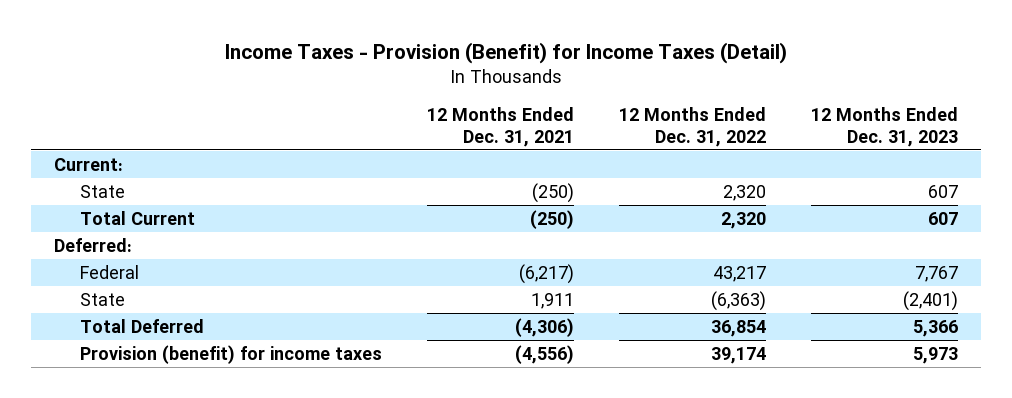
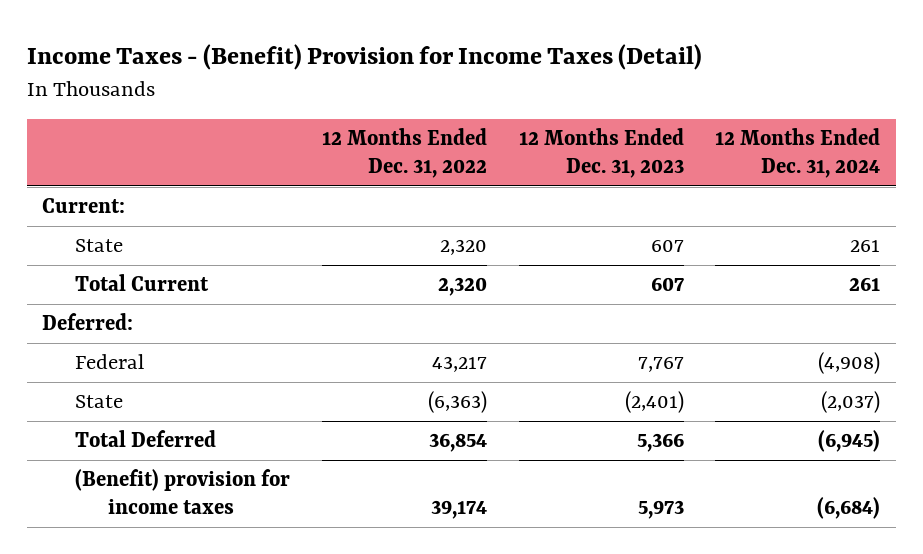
[225,42,788,65] Income Taxes - Provision (Benefit) for Income Taxes (Detail) -> [26,43,702,70] Income Taxes - (Benefit) Provision for Income Taxes (Detail)
[427,106,575,147] 12 Months Ended Dec. 31, 2021 -> none
none -> [715,128,881,179] 12 Months Ended Dec. 31, 2024
[80,344,383,364] Provision (benefit) for income taxes -> [75,469,291,514] (Benefit) provision for income taxes

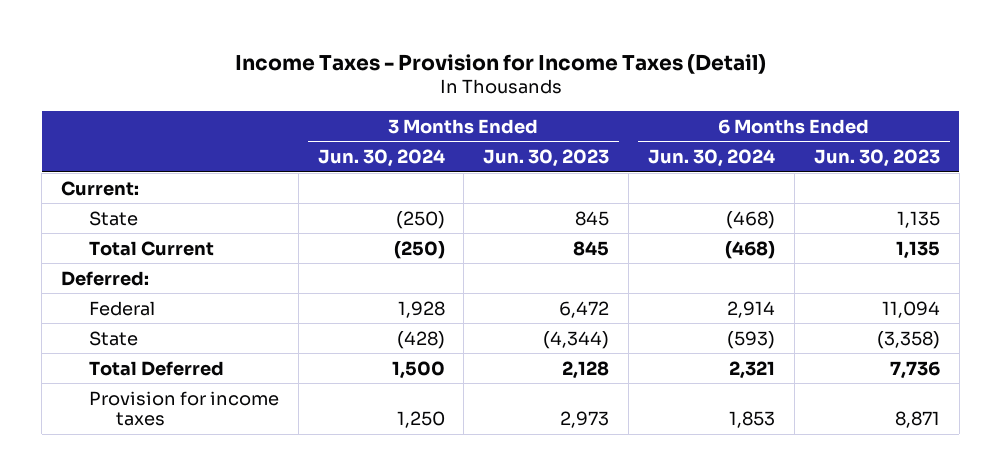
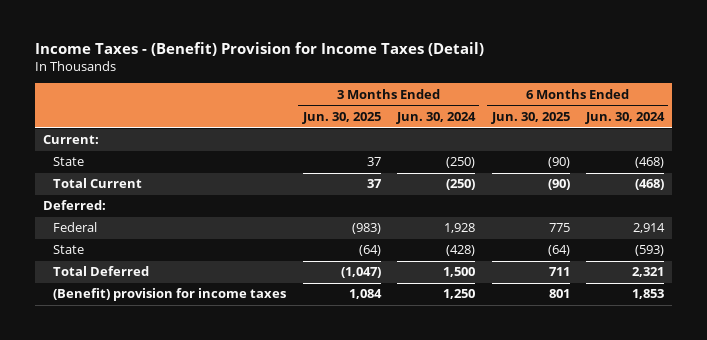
[234,53,766,74] Income Taxes - Provision for Income Taxes (Detail) -> [34,42,484,57] Income Taxes - (Benefit) Provision for Income Taxes (Detail)
[483,149,610,168] Jun. 30, 2023 -> none
[813,149,940,168] Jun. 30, 2023 -> none
none -> [301,111,381,124] Jun. 30, 2025
none -> [490,111,570,124] Jun. 30, 2025
[88,390,279,427] Provision for income taxes -> [53,288,287,302] (Benefit) provision for income taxes

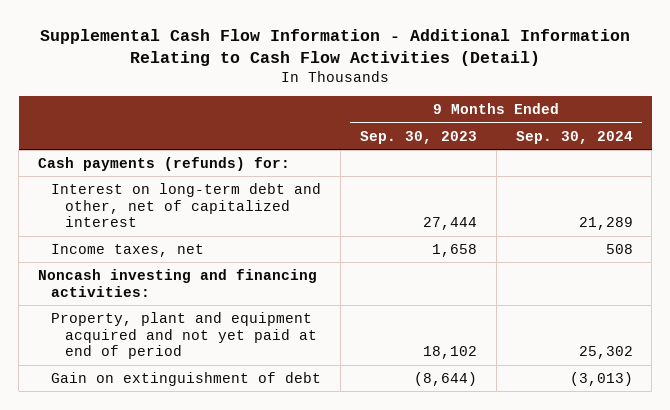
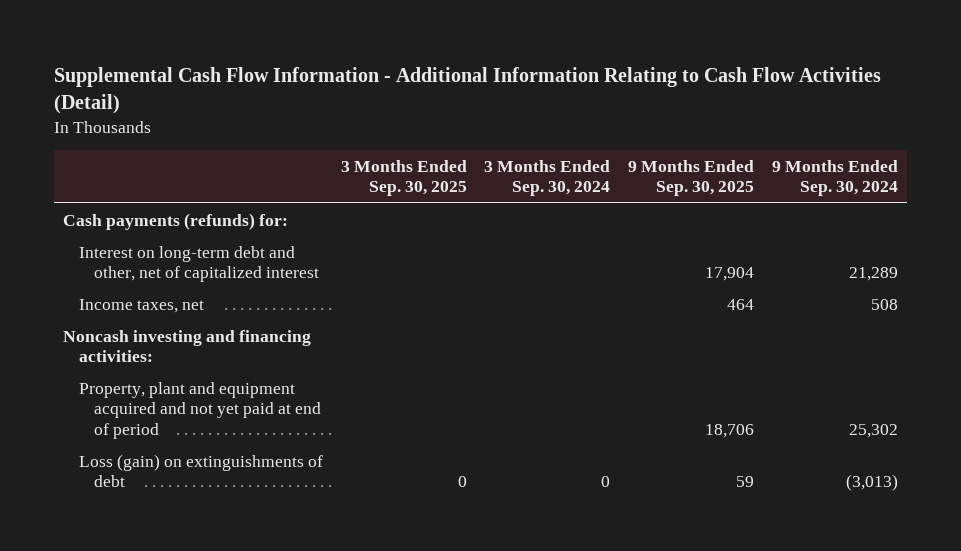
[360,130,478,144] Sep. 30, 2023 -> none
none -> [340,159,467,197] 3 Months Ended Sep. 30, 2025
none -> [484,159,611,197] 3 Months Ended Sep. 30, 2024
none -> [628,159,755,197] 9 Months Ended Sep. 30, 2025
[51,371,322,386] Gain on extinguishment of debt -> [78,453,323,488] Loss (gain) on extinguishments of debt

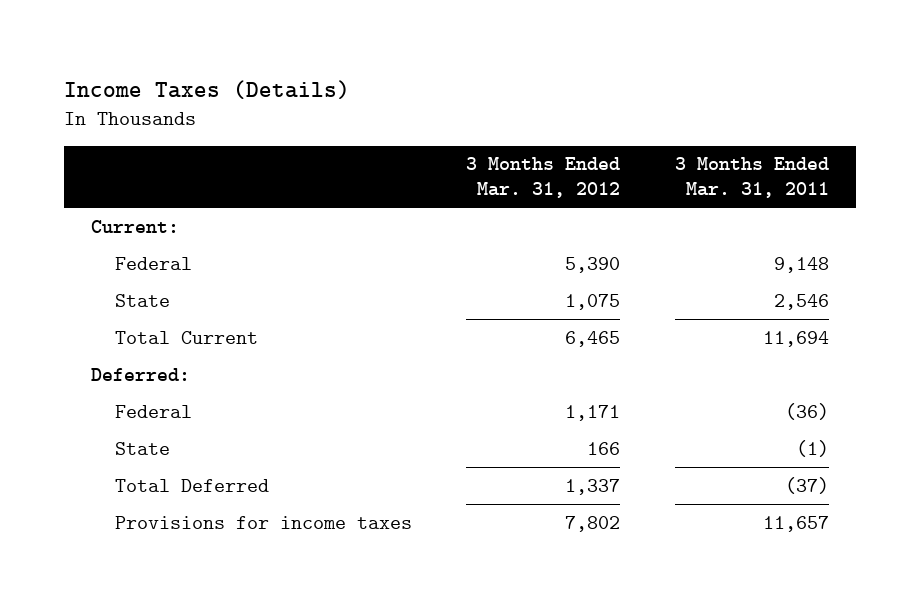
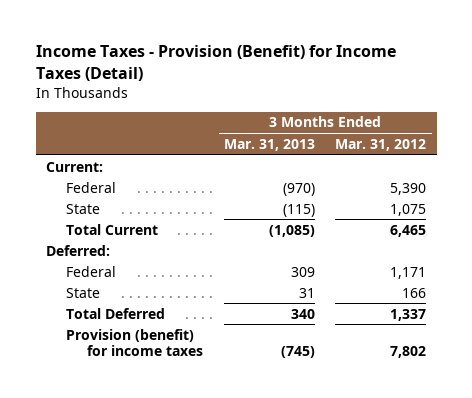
[64,79,351,99] Income Taxes (Details) -> [35,45,396,81] Income Taxes - Provision (Benefit) for Income Taxes (Detail)
[675,157,830,199] 3 Months Ended Mar. 31, 2011 -> none
none -> [223,138,315,151] Mar. 31, 2013
[114,515,412,529] Provisions for income taxes -> [66,328,203,357] Provision (benefit) for income taxes

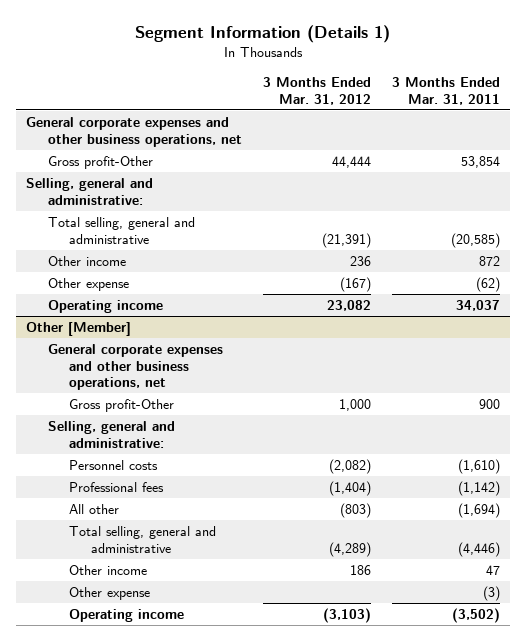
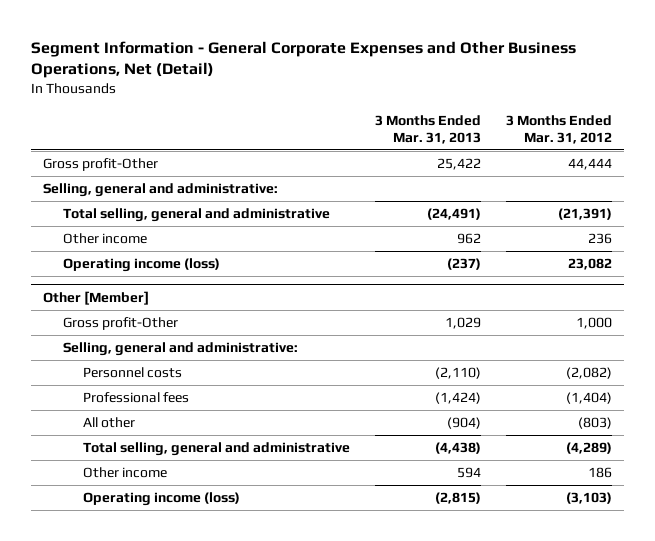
[134,24,390,43] Segment Information (Details 1) -> [30,40,576,79] Segment Information - General Corporate Expenses and Other Business Operations, Net (Detail)
[391,77,500,105] 3 Months Ended Mar. 31, 2011 -> none
none -> [375,114,482,144] 3 Months Ended Mar. 31, 2013
[26,117,242,147] General corporate expenses and other business operations, net -> none
[47,278,129,292] Other expense -> none
[47,300,163,314] Operating income -> [63,258,221,273] Operating income (loss)
[47,344,223,390] General corporate expenses and other business operations, net -> none
[69,587,151,601] Other expense -> none
[69,609,185,623] Operating income -> [83,492,241,507] Operating income (loss)

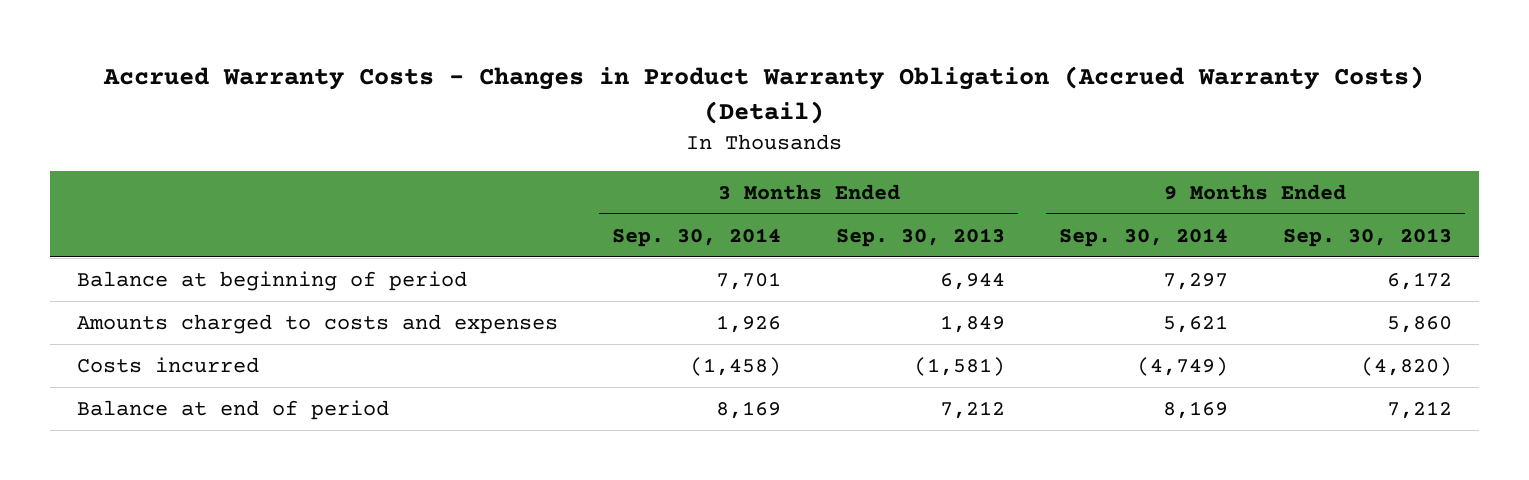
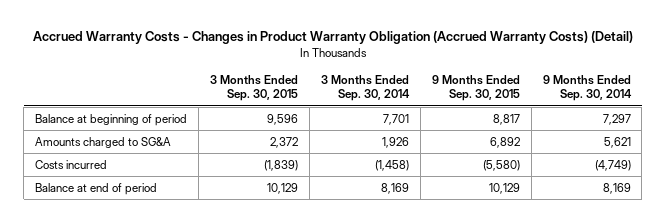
[835,227,1005,247] Sep. 30, 2013 -> none
[1282,227,1452,247] Sep. 30, 2013 -> none
none -> [210,74,299,102] 3 Months Ended Sep. 30, 2015
none -> [431,74,520,102] 9 Months Ended Sep. 30, 2015
[77,313,559,334] Amounts charged to costs and expenses -> [35,136,172,148] Amounts charged to SG&A

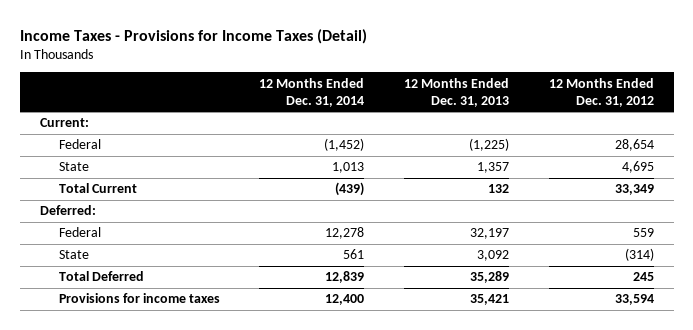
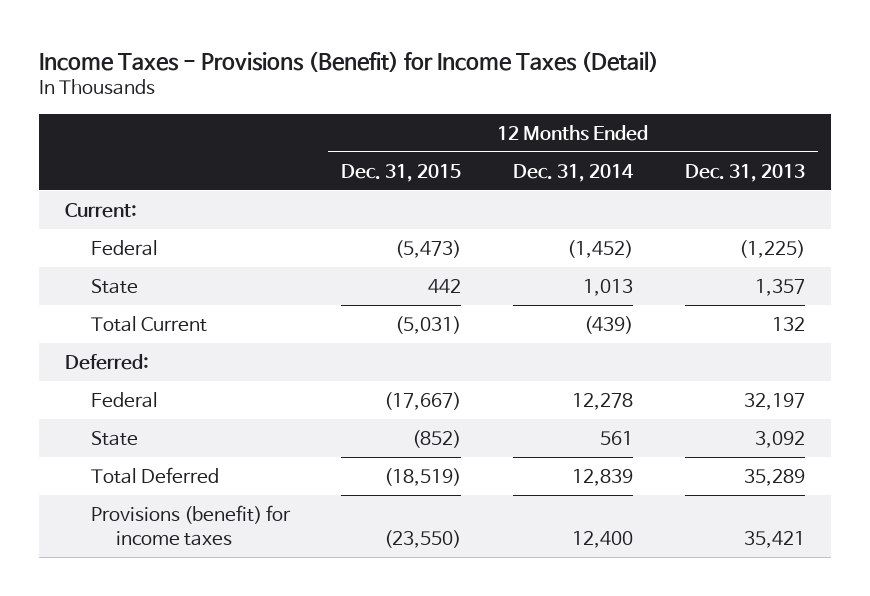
[19,28,367,44] Income Taxes - Provisions for Income Taxes (Detail) -> [38,50,659,72] Income Taxes - Provisions (Benefit) for Income Taxes (Detail)
[548,77,654,107] 12 Months Ended Dec. 31, 2012 -> none
none -> [341,163,462,182] Dec. 31, 2015
[58,293,220,304] Provisions for income taxes -> [90,504,291,546] Provisions (benefit) for income taxes

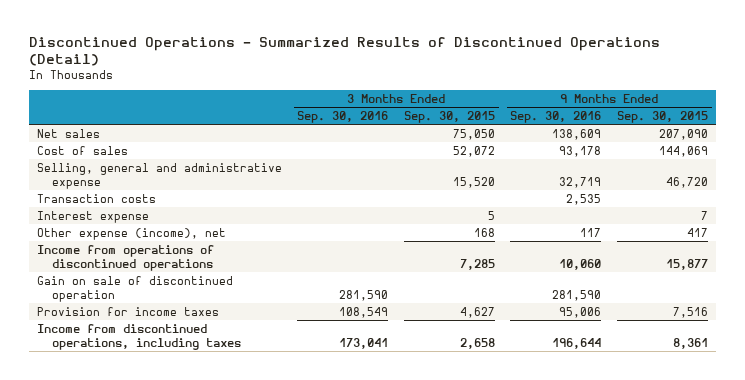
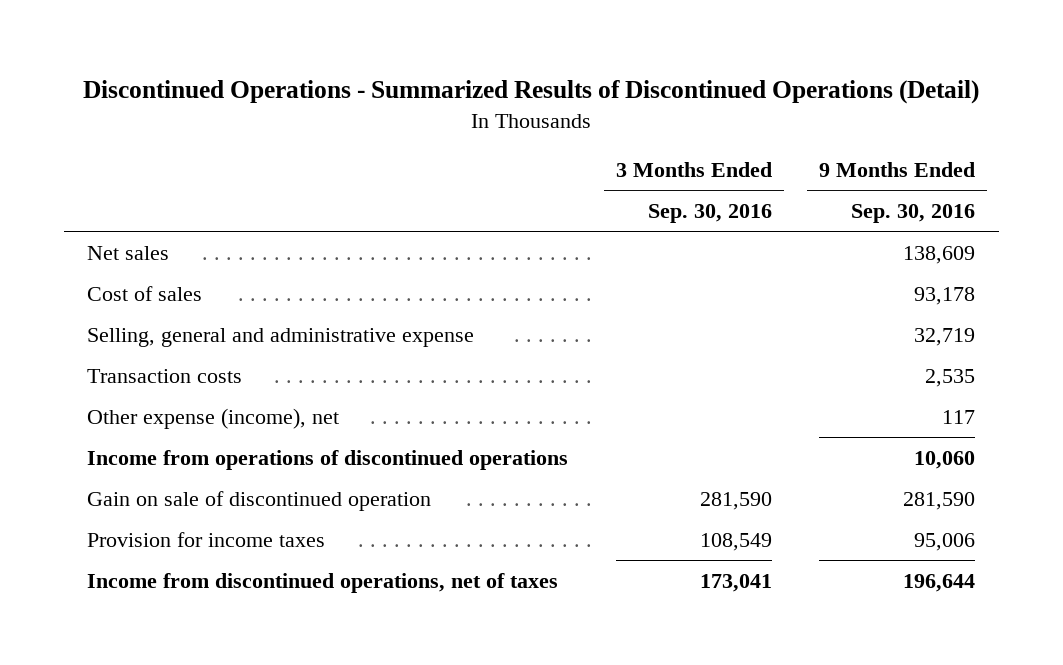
[403,111,495,124] Sep. 30, 2015 -> none
[617,111,709,124] Sep. 30, 2015 -> none
[36,210,149,223] Interest expense -> none
[36,323,242,351] Income from discontinued operations, including taxes -> [87,572,559,593] Income from discontinued operations, net of taxes

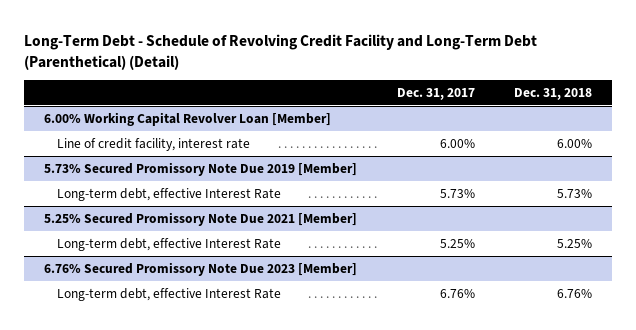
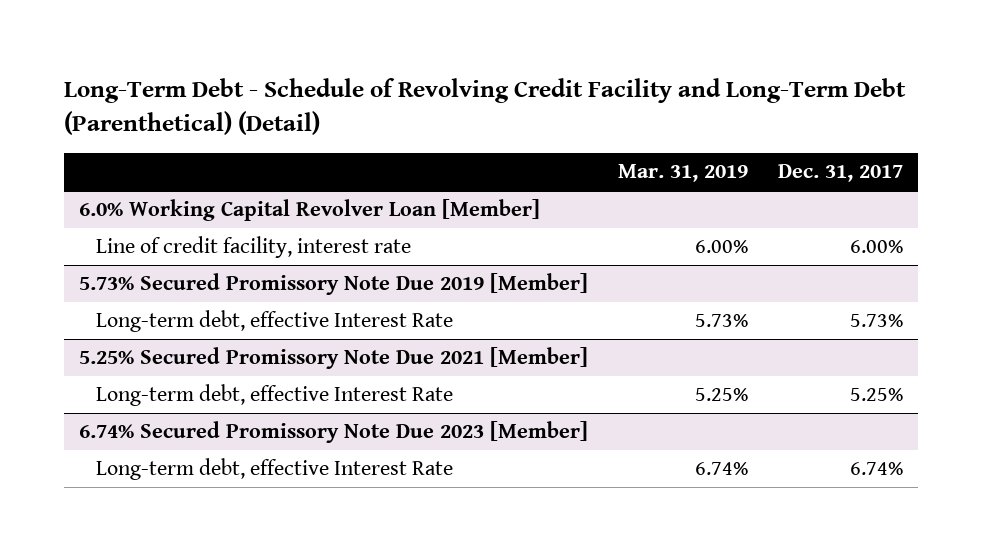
[513,88,592,101] Dec. 31, 2018 -> none
none -> [617,164,748,183] Mar. 31, 2019
[44,111,332,126] 6.00% Working Capital Revolver Loan [Member] -> [78,199,540,222] 6.0% Working Capital Revolver Loan [Member]
[44,261,358,276] 6.76% Secured Promissory Note Due 2023 [Member] -> [78,421,588,444] 6.74% Secured Promissory Note Due 2023 [Member]
[439,288,475,298] 6.76% -> [849,462,903,476] 6.74%

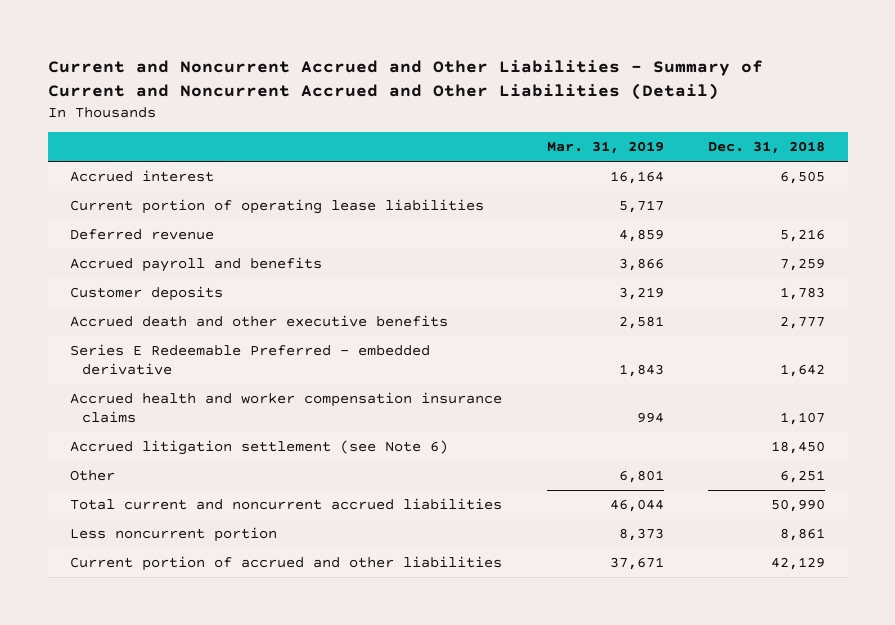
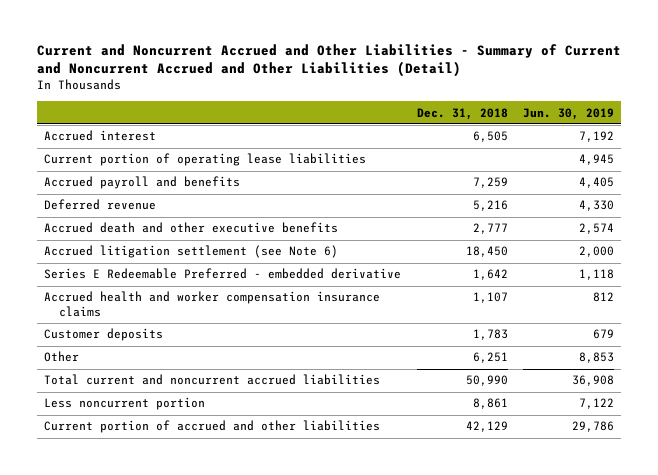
[546,141,664,155] Mar. 31, 2019 -> none
none -> [522,107,614,120] Jun. 30, 2019
[69,228,214,240] Deferred revenue -> [44,199,157,211] Deferred revenue
[69,439,448,455] Accrued litigation settlement (see Note 6) -> [44,245,339,259] Accrued litigation settlement (see Note 6)
[69,285,223,301] Customer deposits -> [44,328,164,342] Customer deposits

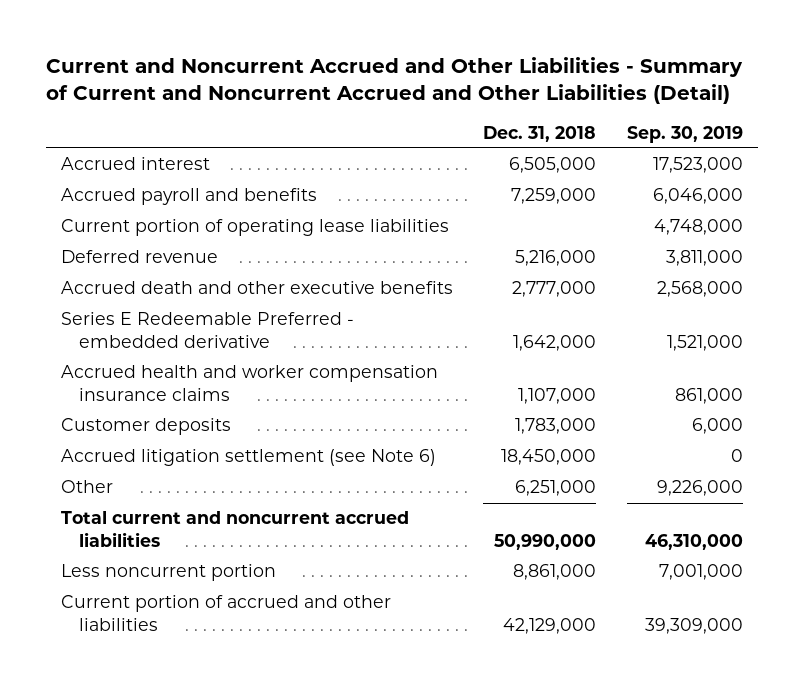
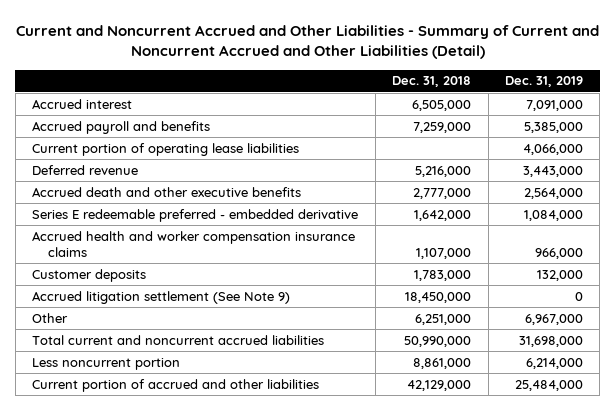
[626,125,743,143] Sep. 30, 2019 -> none
none -> [505,76,584,88] Dec. 31, 2019
[60,312,354,348] Series E Redeemable Preferred - embedded derivative -> [32,208,359,222] Series E redeemable preferred - embedded derivative
[60,449,436,467] Accrued litigation settlement (see Note 6) -> [32,290,291,304] Accrued litigation settlement (See Note 9)

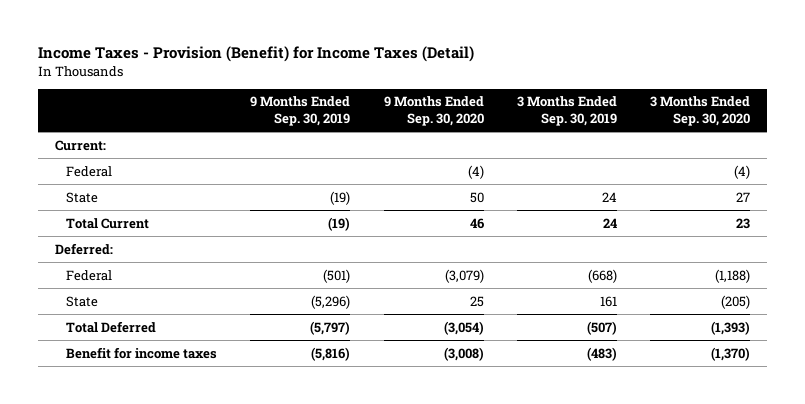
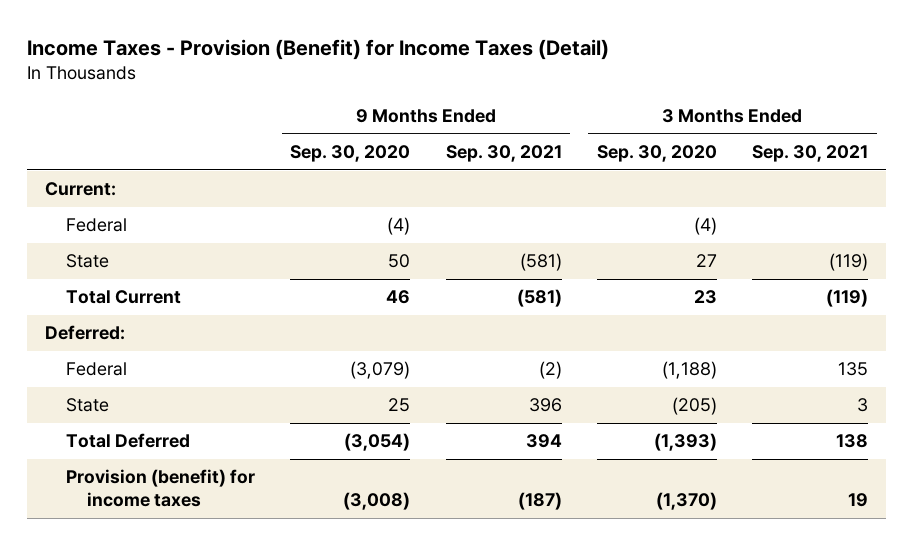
[250,96,351,126] 9 Months Ended Sep. 30, 2019 -> none
[516,96,617,126] 3 Months Ended Sep. 30, 2019 -> none
none -> [445,144,562,162] Sep. 30, 2021
none -> [752,144,869,162] Sep. 30, 2021
[66,346,218,359] Benefit for income taxes -> [66,469,256,508] Provision (benefit) for income taxes

